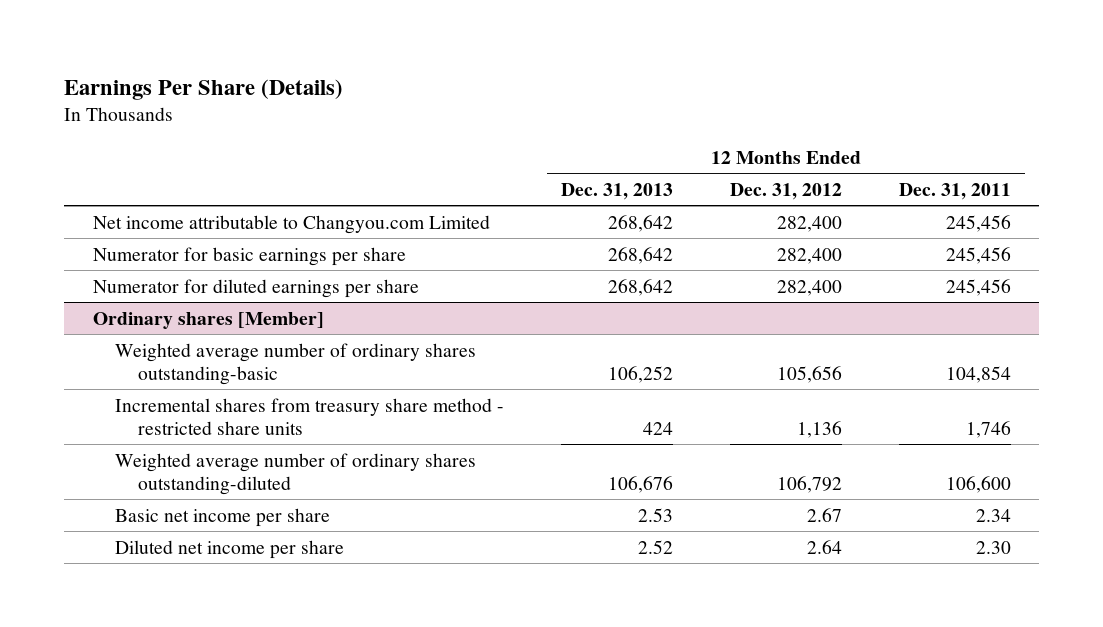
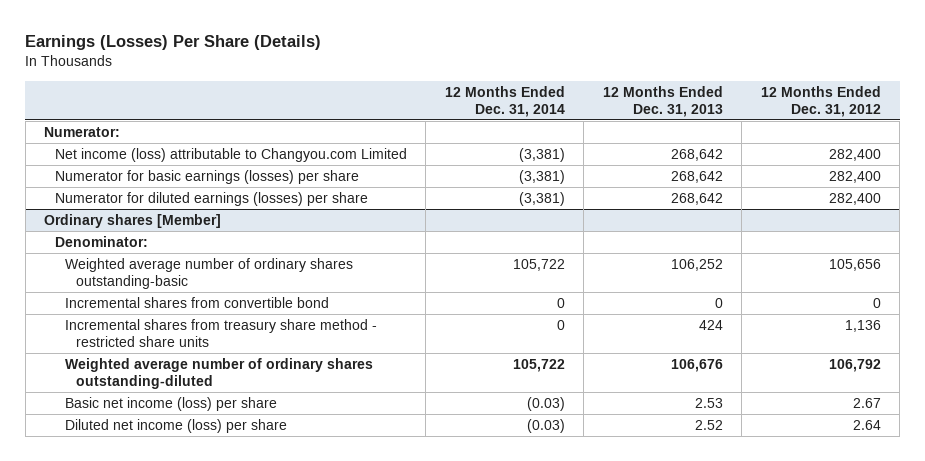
[64,78,344,100] Earnings Per Share (Details) -> [25,35,322,51] Earnings (Losses) Per Share (Details)
[898,182,1011,200] Dec. 31, 2011 -> none
none -> [444,85,565,117] 12 Months Ended Dec. 31, 2014
none -> [44,126,121,137] Numerator:
[92,214,490,234] Net income attributable to Changyou.com Limited -> [54,147,407,162] Net income (loss) attributable to Changyou.com Limited
[92,246,406,266] Numerator for basic earnings per share -> [54,169,359,184] Numerator for basic earnings (losses) per share
[92,278,419,298] Numerator for diluted earnings per share -> [54,191,368,206] Numerator for diluted earnings (losses) per share
none -> [54,235,148,247] Denominator:
none -> [65,296,330,308] Incremental shares from convertible bond
[115,507,331,527] Basic net income per share -> [65,396,278,411] Basic net income (loss) per share
[115,539,345,559] Diluted net income per share -> [65,418,288,433] Diluted net income (loss) per share

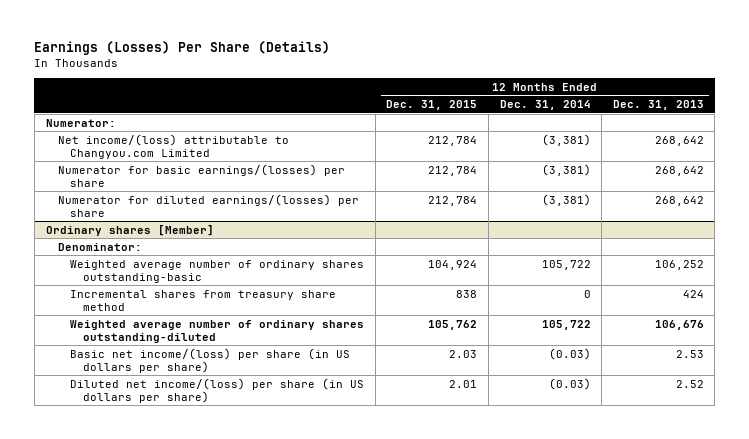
[760,85,881,117] 12 Months Ended Dec. 31, 2012 -> none
none -> [386,100,478,111] Dec. 31, 2015
[54,147,407,162] Net income (loss) attributable to Changyou.com Limited -> [57,133,289,159] Net income/(loss) attributable to Changyou.com Limited
[54,169,359,184] Numerator for basic earnings (losses) per share -> [57,163,345,187] Numerator for basic earnings/(losses) per share
[54,191,368,206] Numerator for diluted earnings (losses) per share -> [57,193,359,217] Numerator for diluted earnings/(losses) per share
[65,296,330,308] Incremental shares from convertible bond -> none
[65,318,378,347] Incremental shares from treasury share method - restricted share units -> [70,289,337,311] Incremental shares from treasury share method
[65,396,278,411] Basic net income (loss) per share -> [70,347,351,373] Basic net income/(loss) per share (in US dollars per share)
[65,418,288,433] Diluted net income (loss) per share -> [70,377,365,403] Diluted net income/(loss) per share (in US dollars per share)

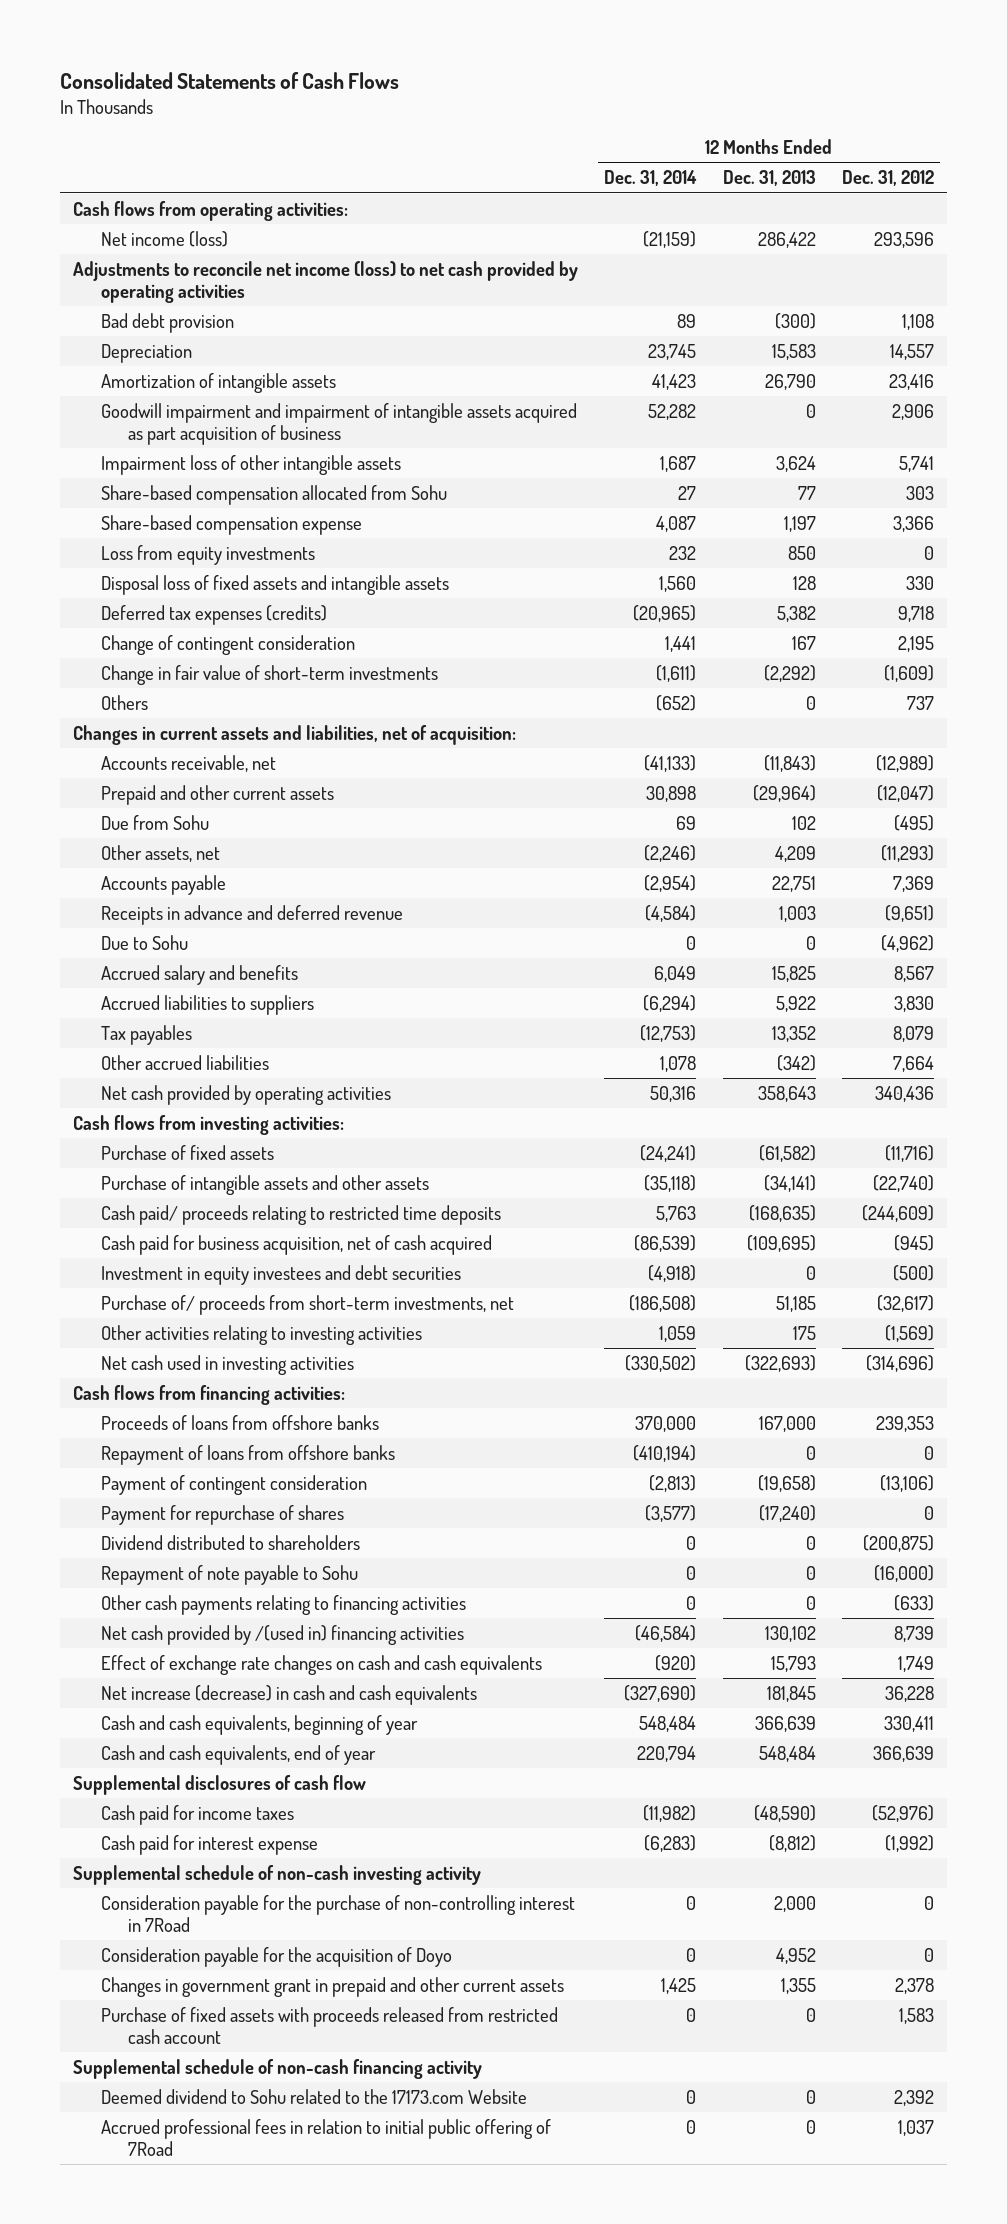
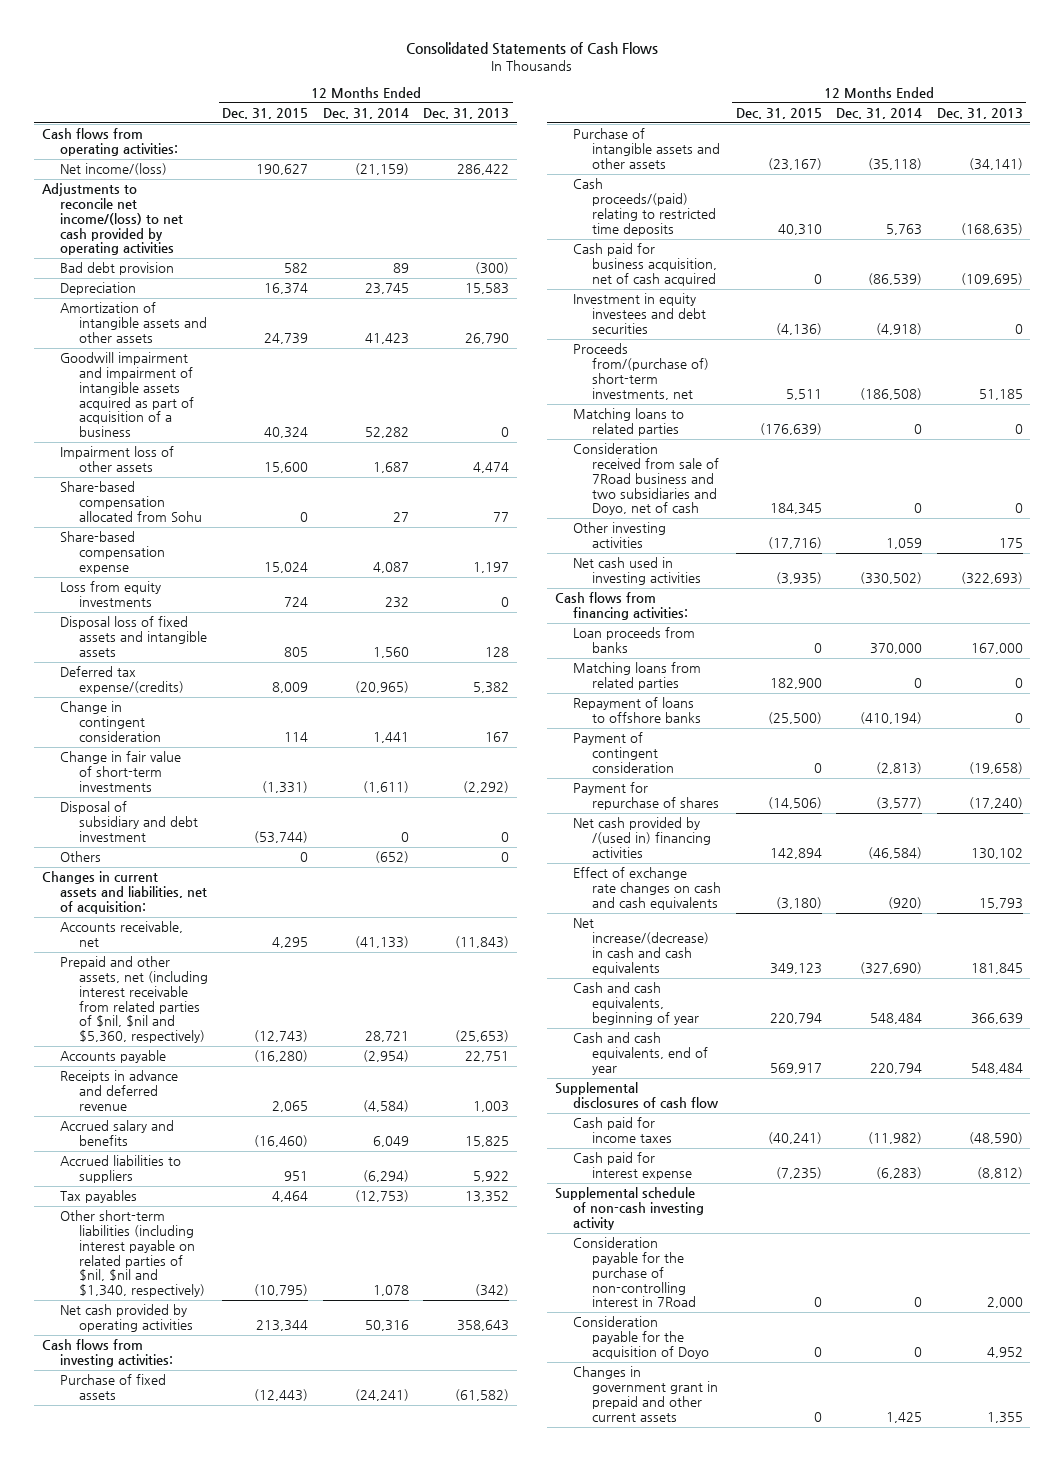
[841,170,934,187] Dec. 31, 2012 -> none
none -> [222,107,309,119] Dec. 31, 2015
[100,230,228,247] Net income (loss) -> [60,163,168,176] Net income/(loss)
[73,260,579,303] Adjustments to reconcile net income (loss) to net cash provided by operating activities -> [41,183,184,256] Adjustments to reconcile net income/(loss) to net cash provided by operating activities
[100,372,336,393] Amortization of intangible assets -> [60,302,207,343] Amortization of intangible assets and other assets
[100,402,577,445] Goodwill impairment and impairment of intangible assets acquired as part acquisition of business -> [60,352,194,438] Goodwill impairment and impairment of intangible assets acquired as part of acquisition of a business
[100,454,401,475] Impairment loss of other intangible assets -> [60,446,175,473] Impairment loss of other assets
[775,455,816,472] 3,624 -> [473,462,510,474] 4,474
[787,545,816,560] 850 -> [501,597,510,608] 0
[100,604,327,625] Deferred tax expenses (credits) -> [60,666,184,695] Deferred tax expense/(credits)
[100,634,355,655] Change of contingent consideration -> [60,701,161,742] Change in contingent consideration
none -> [60,801,198,842] Disposal of subsidiary and debt investment
[100,814,209,830] Due from Sohu -> none
[100,844,220,862] Other assets, net -> none
[100,784,334,805] Prepaid and other current assets -> [60,956,208,1044] Prepaid and other assets, net (including interest receivable from related parties of $nil, $nil and $5,360, respectively)
[646,785,697,802] 30,898 -> [364,1031,409,1043] 28,721
[752,784,816,802] (29,964) -> [455,1030,510,1043] (25,653)
[100,934,188,950] Due to Sohu -> none
[100,1054,269,1070] Other accrued liabilities -> [60,1210,205,1298] Other short-term liabilities (including interest payable on related parties of $nil, $nil and $1,340, respectively)
[100,1204,501,1225] Cash paid/ proceeds relating to restricted time deposits -> [573,178,716,236] Cash proceeds/(paid) relating to restricted time deposits
[100,1294,514,1315] Purchase of/ proceeds from short-term investments, net -> [573,343,709,400] Proceeds from/(purchase of) short-term investments, net
none -> [573,408,685,437] Matching loans to related parties
none -> [573,443,719,516] Consideration received from sale of 7Road business and two subsidiaries and Doyo, net of cash
[100,1324,422,1345] Other activities relating to investing activities -> [573,522,667,549] Other investing activities
[100,1414,379,1430] Proceeds of loans from offshore banks -> [573,627,696,654] Loan proceeds from banks
none -> [573,662,702,691] Matching loans from related parties
[100,1444,395,1465] Repayment of loans from offshore banks -> [573,697,701,724] Repayment of loans to offshore banks
[100,1534,360,1550] Dividend distributed to shareholders -> none
[100,1564,358,1585] Repayment of note payable to Sohu -> none
[100,1594,466,1615] Other cash payments relating to financing activities -> none
[100,1684,477,1705] Net increase (decrease) in cash and cash equivalents -> [573,918,709,975] Net increase/(decrease) in cash and cash equivalents
[100,2006,558,2044] Purchase of fixed assets with proceeds released from restricted cash account -> none
[73,2058,483,2079] Supplemental schedule of non-cash financing activity -> none
[100,2088,527,2104] Deemed dividend to Sohu related to the 17173.com Website -> none
[100,2118,551,2156] Accrued professional fees in relation to initial public offering of 7Road -> none

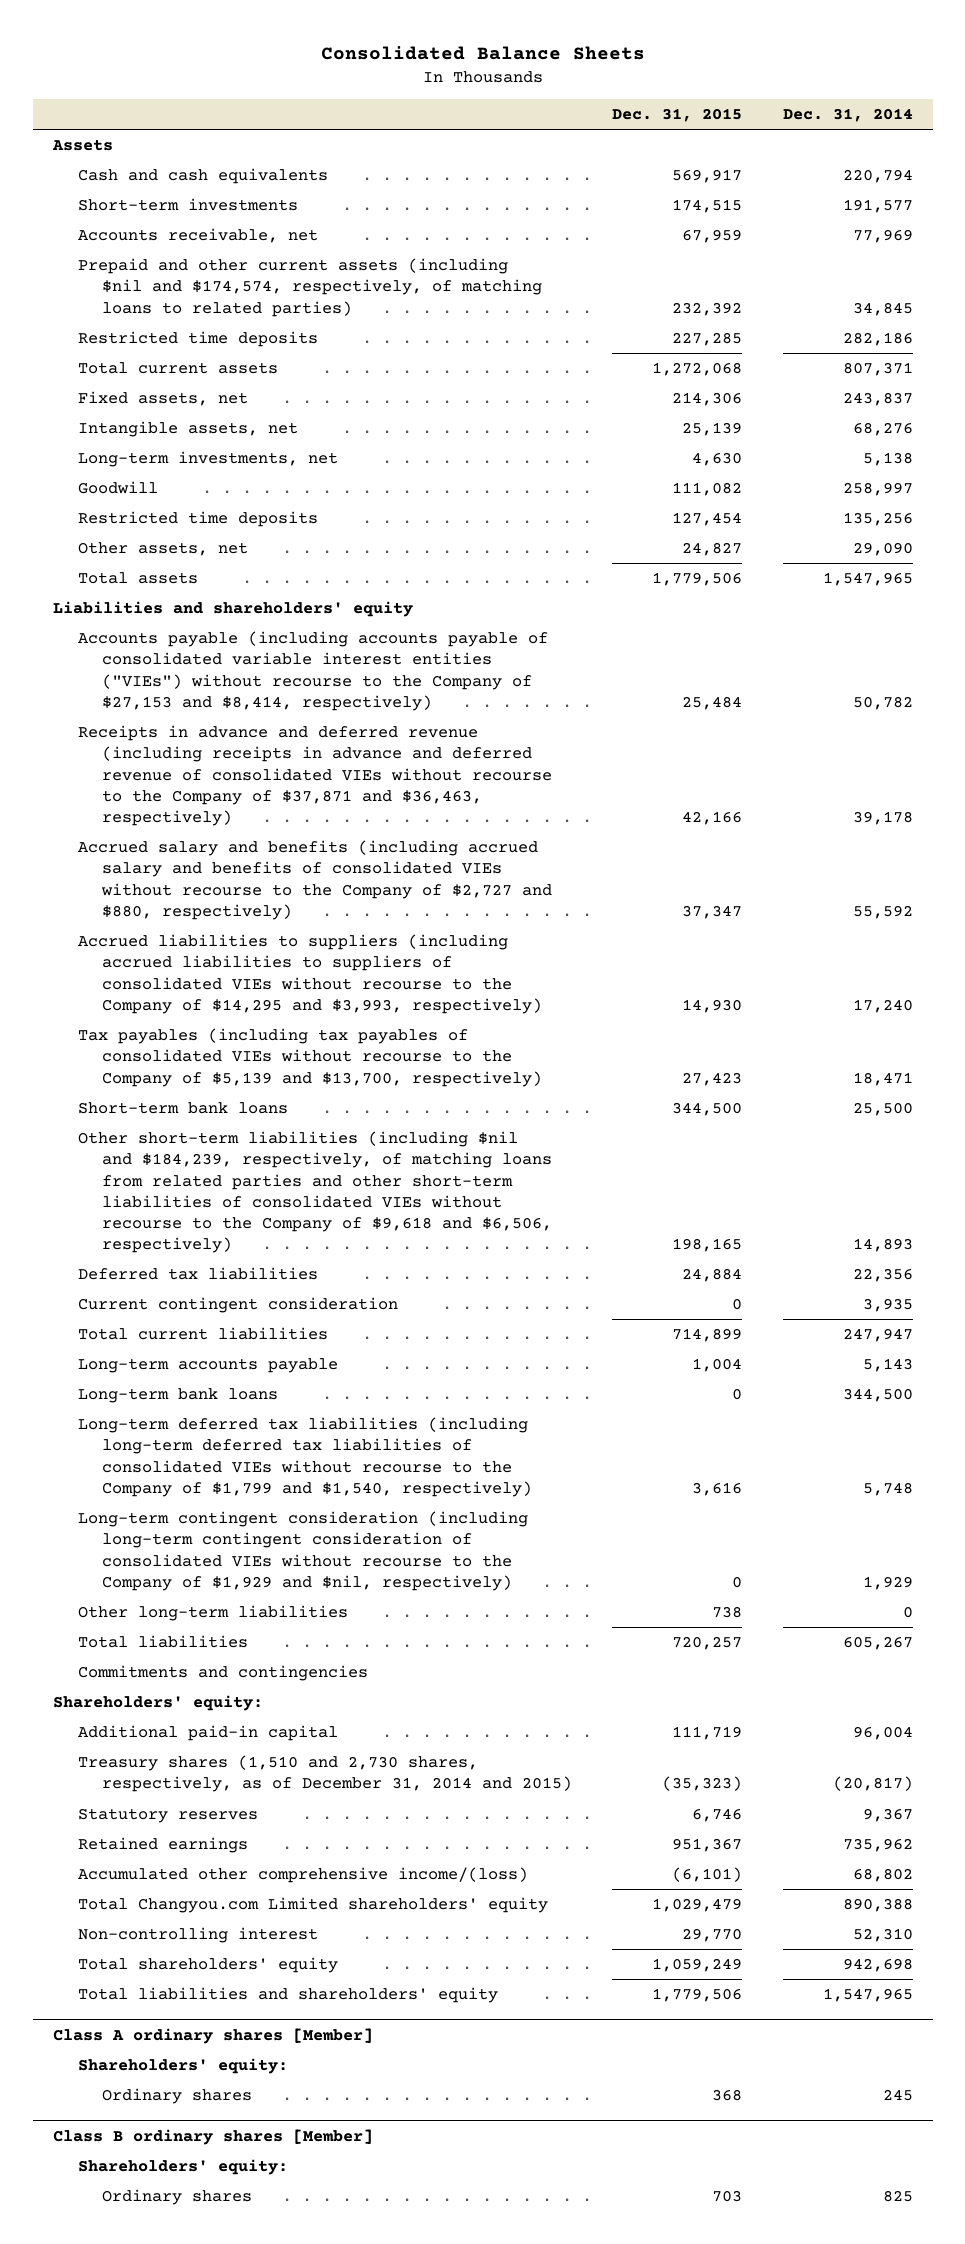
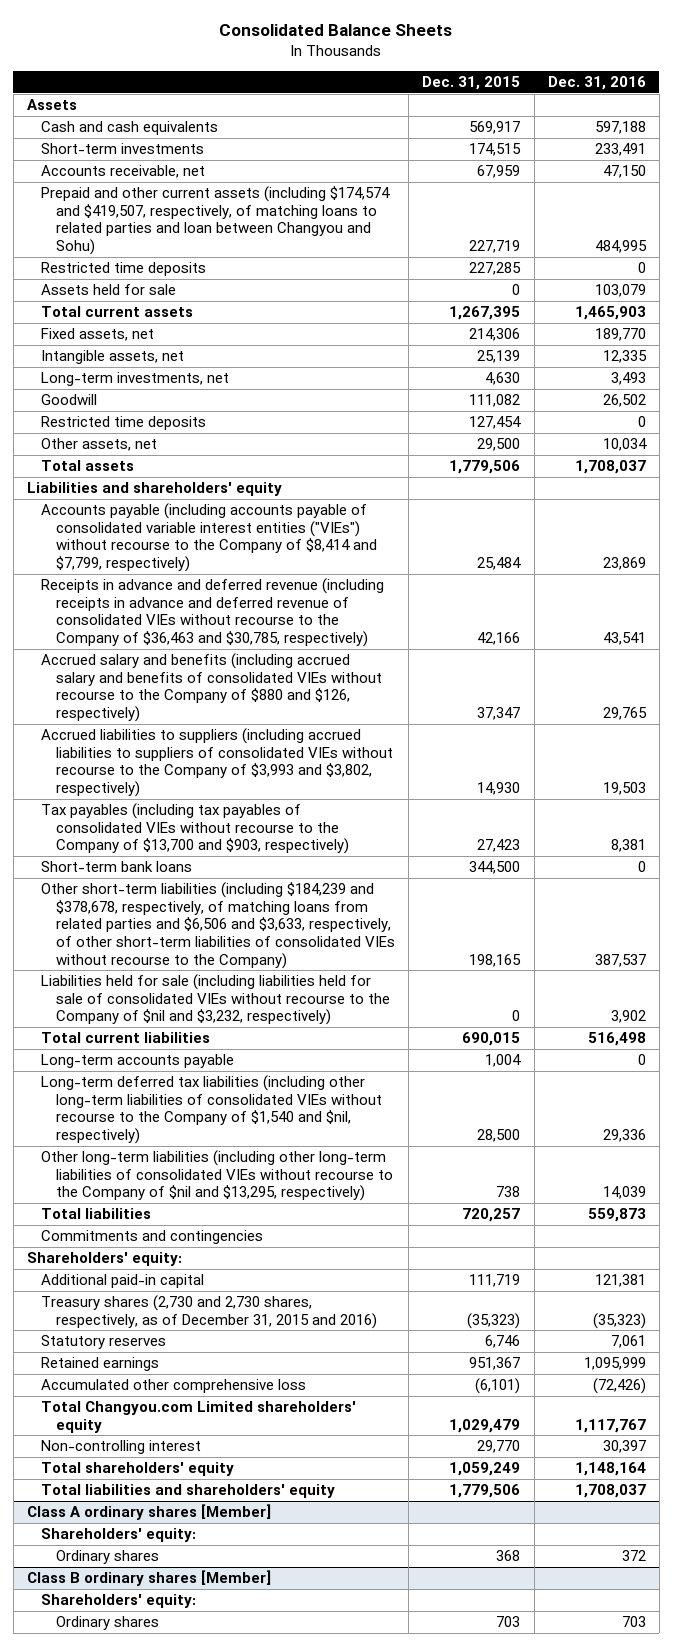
[782,108,913,123] Dec. 31, 2014 -> none
none -> [547,76,646,91] Dec. 31, 2016
[77,258,543,317] Prepaid and other current assets (including $nil and $174,574, respectively, of matching loans to related parties) -> [41,186,391,256] Prepaid and other current assets (including $174,574 and $419,507, respectively, of matching loans to related parties and loan between Changyou and Sohu)
[672,301,743,316] 232,392 -> [469,240,521,254] 227,719
none -> [41,284,177,296] Assets held for sale
[652,362,743,377] 1,272,068 -> [449,306,521,321] 1,267,395
[682,542,743,557] 24,827 -> [477,438,521,452] 29,500
[77,631,548,711] Accounts payable (including accounts payable of consolidated variable interest entities ("VIEs") without recourse to the Company of $27,153 and $8,414, respectively) -> [41,503,378,573] Accounts payable (including accounts payable of consolidated variable interest entities ("VIEs") without recourse to the Company of $8,414 and $7,799, respectively)
[77,725,553,827] Receipts in advance and deferred revenue (including receipts in advance and deferred revenue of consolidated VIEs without recourse to the Company of $37,871 and $36,463, respectively) -> [41,578,385,648] Receipts in advance and deferred revenue (including receipts in advance and deferred revenue of consolidated VIEs without recourse to the Company of $36,463 and $30,785, respectively)
[77,840,553,920] Accrued salary and benefits (including accrued salary and benefits of consolidated VIEs without recourse to the Company of $2,727 and $880, respectively) -> [41,653,383,723] Accrued salary and benefits (including accrued salary and benefits of consolidated VIEs without recourse to the Company of $880 and $126, respectively)
[77,934,543,1014] Accrued liabilities to suppliers (including accrued liabilities to suppliers of consolidated VIEs without recourse to the Company of $14,295 and $3,993, respectively) -> [41,728,394,798] Accrued liabilities to suppliers (including accrued liabilities to suppliers of consolidated VIEs without recourse to the Company of $3,993 and $3,802, respectively)
[77,1028,543,1087] Tax payables (including tax payables of consolidated VIEs without recourse to the Company of $5,139 and $13,700, respectively) -> [41,803,350,855] Tax payables (including tax payables of consolidated VIEs without recourse to the Company of $13,700 and $903, respectively)
[77,1267,318,1281] Deferred tax liabilities -> none
[77,1297,398,1314] Current contingent consideration -> none
[77,1131,553,1254] Other short-term liabilities (including $nil and $184,239, respectively, of matching loans from related parties and other short-term liabilities of consolidated VIEs without recourse to the Company of $9,618 and $6,506, respectively) -> [41,882,396,969] Other short-term liabilities (including $184,239 and $378,678, respectively, of matching loans from related parties and $6,506 and $3,633, respectively, of other short-term liabilities of consolidated VIEs without recourse to the Company)
none -> [41,974,391,1026] Liabilities held for sale (including liabilities held for sale of consolidated VIEs without recourse to the Company of $nil and $3,232, respectively)
[672,1328,743,1343] 714,899 -> [462,1032,521,1047] 690,015
[77,1388,278,1404] Long-term bank loans -> none
[77,1511,528,1591] Long-term contingent consideration (including long-term contingent consideration of consolidated VIEs without recourse to the Company of $1,929 and $nil, respectively) -> none
[77,1417,533,1497] Long-term deferred tax liabilities (including long-term deferred tax liabilities of consolidated VIEs without recourse to the Company of $1,799 and $1,540, respectively) -> [41,1075,383,1145] Long-term deferred tax liabilities (including other long-term liabilities of consolidated VIEs without recourse to the Company of $1,540 and $nil, respectively)
[692,1481,743,1496] 3,616 -> [477,1129,521,1143] 28,500
[77,1605,348,1622] Other long-term liabilities -> [41,1150,394,1202] Other long-term liabilities (including other long-term liabilities of consolidated VIEs without recourse to the Company of $nil and $13,295, respectively)
[77,1755,573,1793] Treasury shares (1,510 and 2,730 shares, respectively, as of December 31, 2014 and 2015) -> [41,1295,378,1329] Treasury shares (2,730 and 2,730 shares, respectively, as of December 31, 2015 and 2016)
[77,1867,528,1884] Accumulated other comprehensive income/(loss) -> [41,1379,307,1394] Accumulated other comprehensive loss

